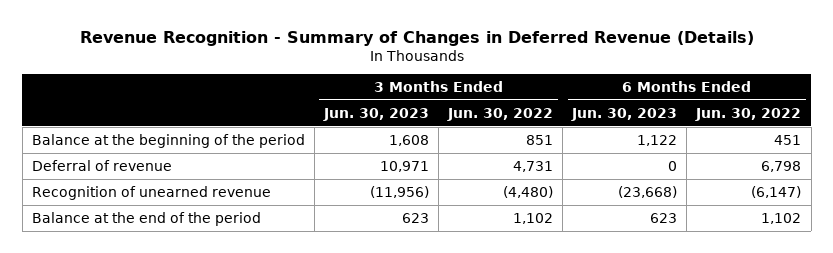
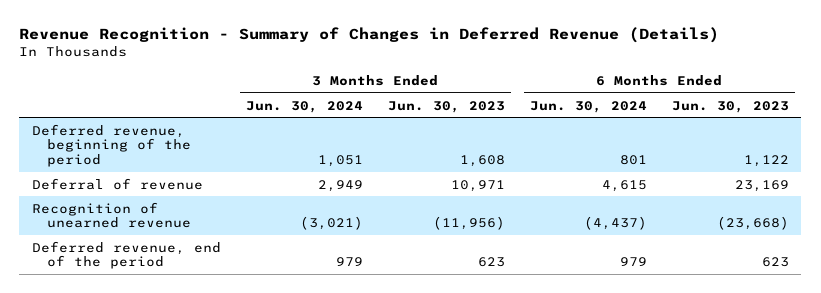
[447,107,554,121] Jun. 30, 2022 -> none
[695,107,802,121] Jun. 30, 2022 -> none
none -> [245,100,363,113] Jun. 30, 2024
none -> [529,100,647,113] Jun. 30, 2024
[31,133,305,148] Balance at the beginning of the period -> [31,123,192,168] Deferred revenue, beginning of the period
[668,160,678,171] 0 -> [734,179,789,192] 23,169
[31,211,261,226] Balance at the end of the period -> [31,240,221,270] Deferred revenue, end of the period

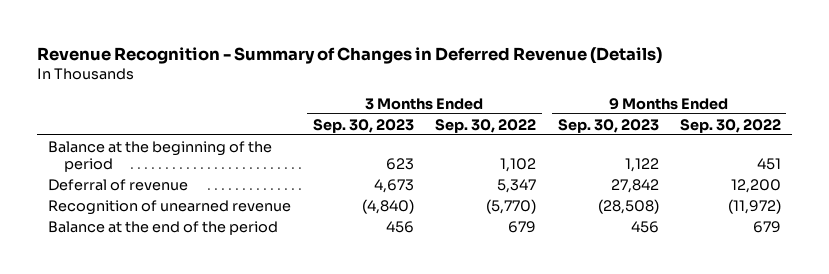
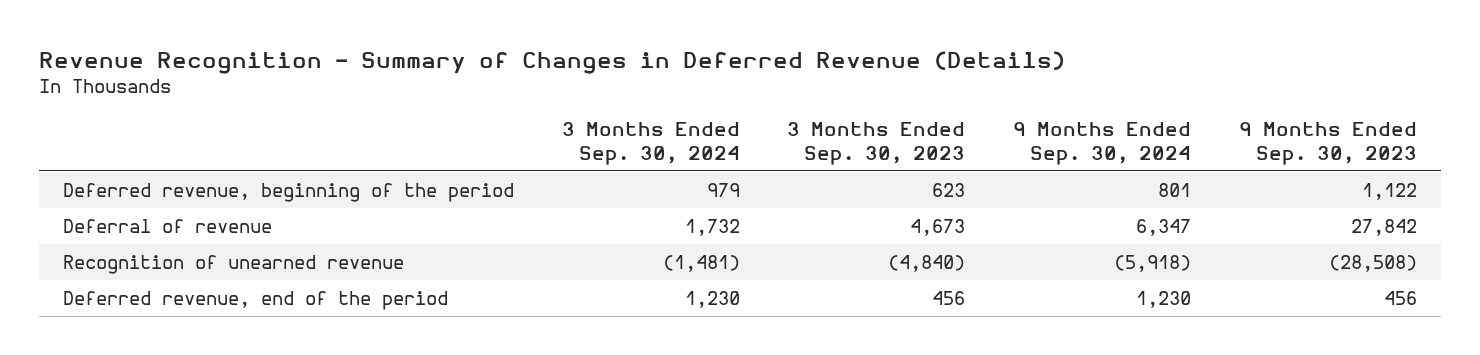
[435,118,537,133] Sep. 30, 2022 -> none
[680,118,782,133] Sep. 30, 2022 -> none
none -> [561,122,740,165] 3 Months Ended Sep. 30, 2024
none -> [1013,122,1192,165] 9 Months Ended Sep. 30, 2024
[48,140,273,172] Balance at the beginning of the period -> [62,183,514,203] Deferred revenue, beginning of the period
[48,220,279,235] Balance at the end of the period -> [62,291,448,311] Deferred revenue, end of the period

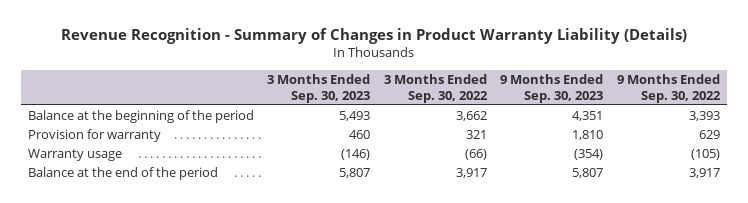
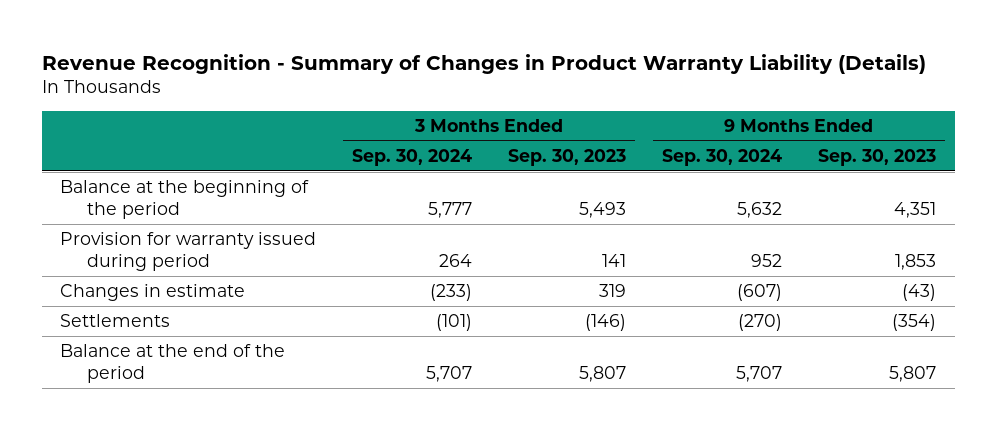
[383,73,488,103] 3 Months Ended Sep. 30, 2022 -> none
[616,73,721,103] 9 Months Ended Sep. 30, 2022 -> none
none -> [352,149,473,167] Sep. 30, 2024
none -> [662,149,783,167] Sep. 30, 2024
[27,129,161,143] Provision for warranty -> [60,232,317,271] Provision for warranty issued during period
[349,130,371,140] 460 -> [602,253,627,267] 141
[572,130,604,141] 1,810 -> [895,253,937,270] 1,853
none -> [60,284,246,302] Changes in estimate
[27,149,122,162] Warranty usage -> [60,314,171,328] Settlements

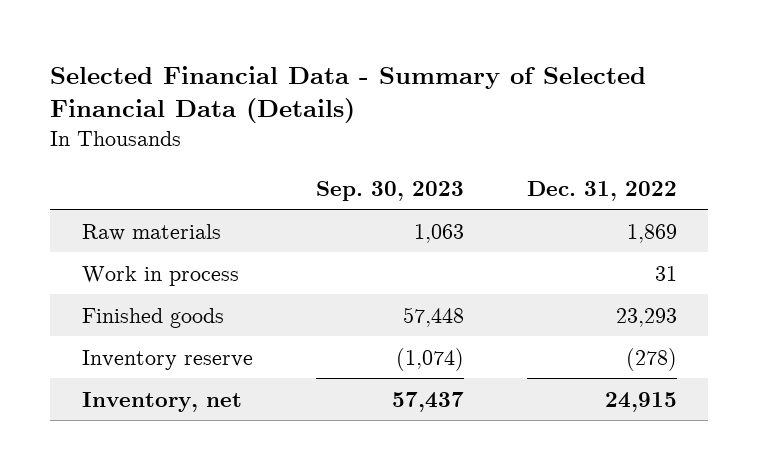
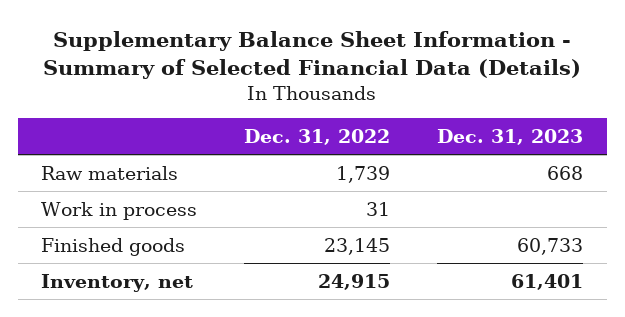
[50,65,647,123] Selected Financial Data - Summary of Selected Financial Data (Details) -> [43,30,582,80] Supplementary Balance Sheet Information - Summary of Selected Financial Data (Details)
[315,180,464,201] Sep. 30, 2023 -> none
none -> [437,128,584,145] Dec. 31, 2023
[626,223,677,243] 1,869 -> [336,165,391,183] 1,739
[81,349,253,370] Inventory reserve -> none
[615,307,677,327] 23,293 -> [324,237,391,255] 23,145

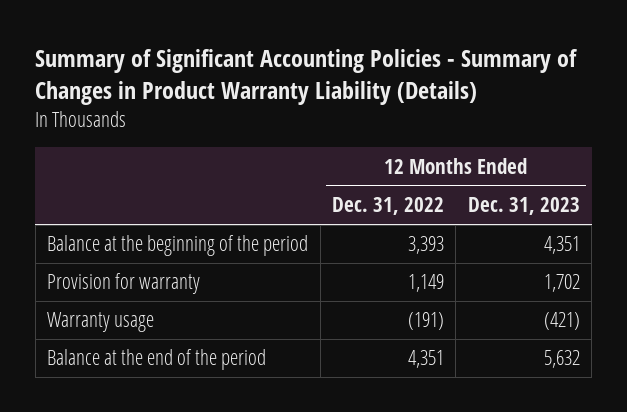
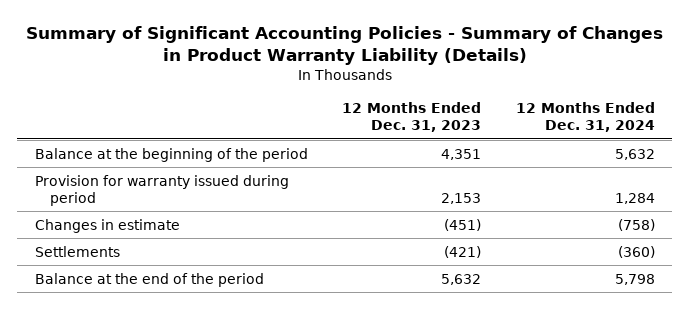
[332,197,445,216] Dec. 31, 2022 -> none
none -> [515,102,655,133] 12 Months Ended Dec. 31, 2024
[47,273,201,295] Provision for warranty -> [34,174,289,206] Provision for warranty issued during period
[543,274,580,293] 1,702 -> [441,192,482,204] 2,153
none -> [34,218,180,233] Changes in estimate
[47,312,155,333] Warranty usage -> [34,245,120,257] Settlements

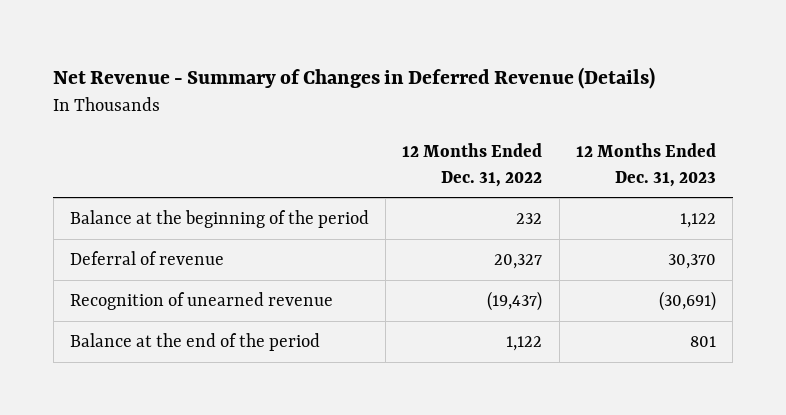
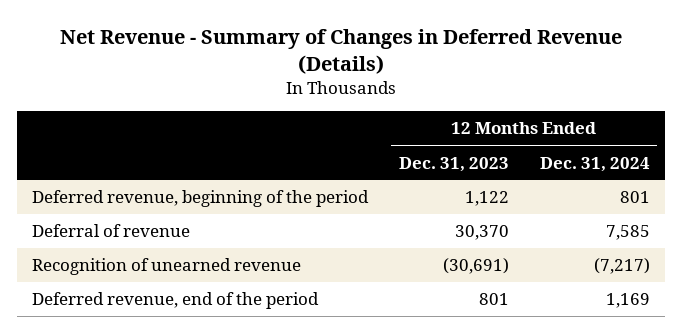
[402,142,543,187] 12 Months Ended Dec. 31, 2022 -> none
none -> [539,156,650,172] Dec. 31, 2024
[69,210,369,229] Balance at the beginning of the period -> [32,190,370,208] Deferred revenue, beginning of the period
[69,333,320,352] Balance at the end of the period -> [32,292,320,310] Deferred revenue, end of the period

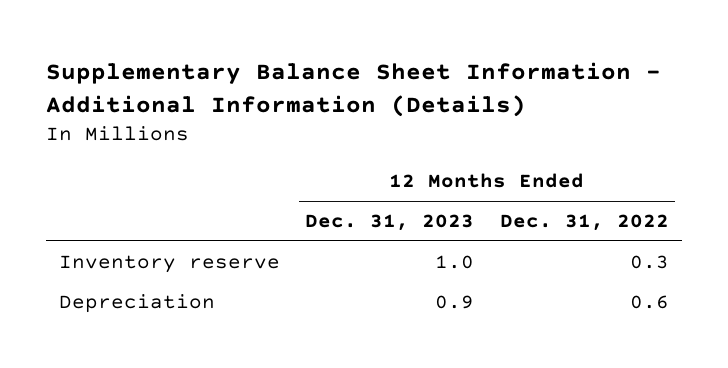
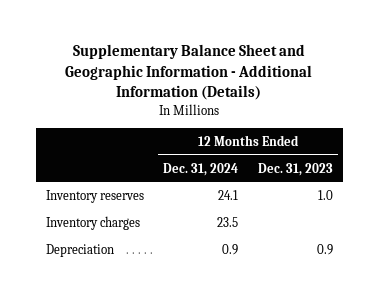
[45,61,661,117] Supplementary Balance Sheet Information - Additional Information (Details) -> [65,44,313,101] Supplementary Balance Sheet and Geographic Information - Additional Information (Details)
[499,214,669,232] Dec. 31, 2022 -> none
none -> [163,162,239,176] Dec. 31, 2024
[58,255,280,274] Inventory reserve -> [45,189,144,203] Inventory reserves
none -> [45,215,140,230] Inventory charges

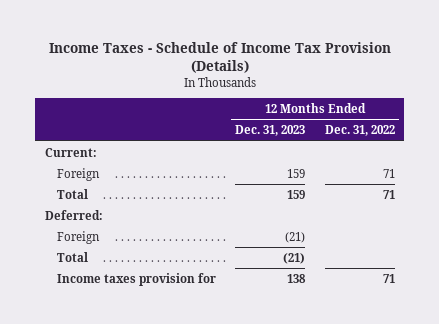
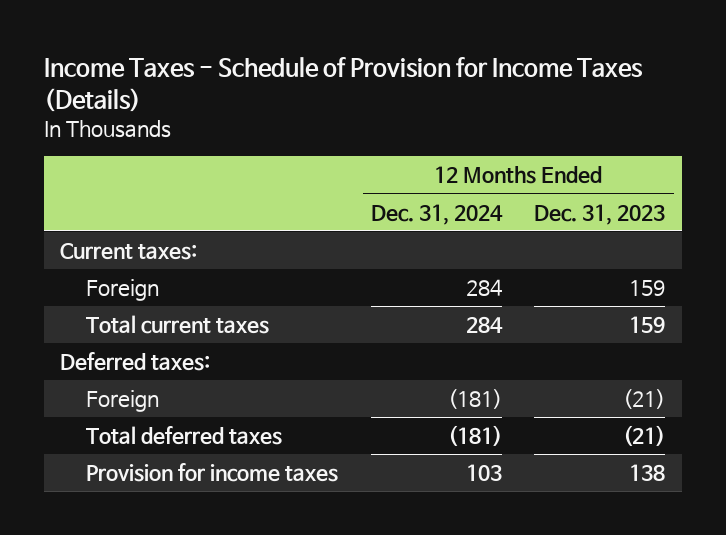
[48,42,391,74] Income Taxes - Schedule of Income Tax Provision (Details) -> [43,56,643,112] Income Taxes - Schedule of Provision for Income Taxes (Details)
[324,125,395,137] Dec. 31, 2022 -> none
none -> [370,203,503,225] Dec. 31, 2024
[44,147,97,157] Current: -> [60,243,198,261] Current taxes:
[57,188,89,199] Total -> [86,315,270,335] Total current taxes
[44,209,103,220] Deferred: -> [60,352,211,372] Deferred taxes:
[57,251,89,262] Total -> [86,426,283,446] Total deferred taxes
[57,272,217,286] Income taxes provision for -> [86,463,339,483] Provision for income taxes

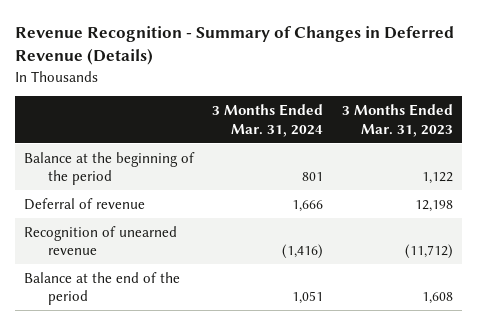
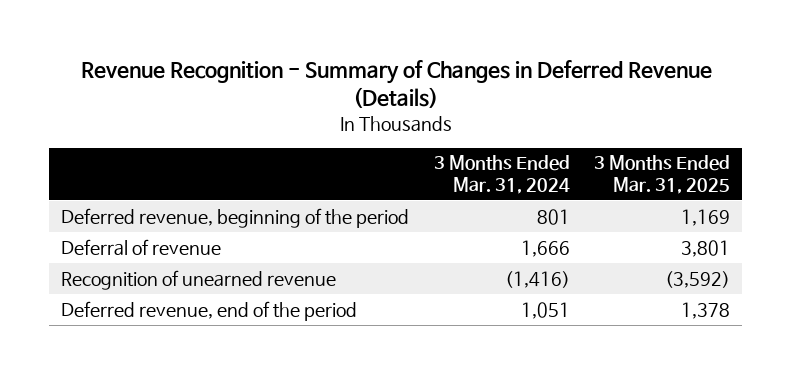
[341,104,453,137] 3 Months Ended Mar. 31, 2023 -> none
none -> [593,155,730,194] 3 Months Ended Mar. 31, 2025
[24,151,196,186] Balance at the beginning of the period -> [61,207,410,228] Deferred revenue, beginning of the period
[24,271,181,306] Balance at the end of the period -> [61,300,358,321] Deferred revenue, end of the period

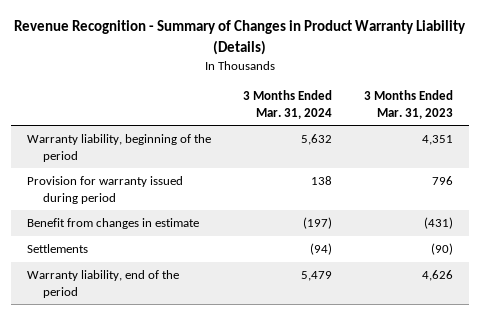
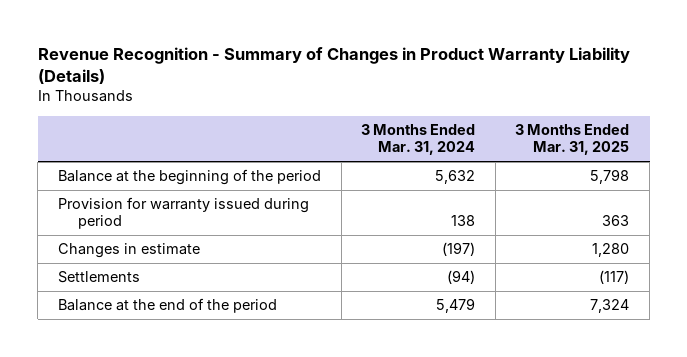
[364,90,454,119] 3 Months Ended Mar. 31, 2023 -> none
none -> [515,124,630,156] 3 Months Ended Mar. 31, 2025
[26,134,211,162] Warranty liability, beginning of the period -> [57,169,321,186] Balance at the beginning of the period
[26,218,199,230] Benefit from changes in estimate -> [57,243,200,259] Changes in estimate
[26,270,179,298] Warranty liability, end of the period -> [57,298,277,314] Balance at the end of the period

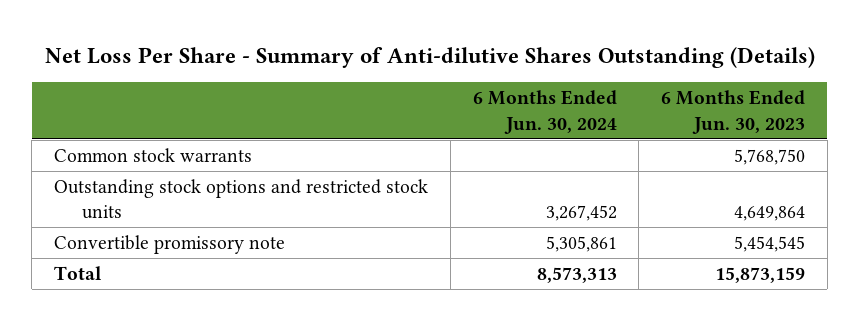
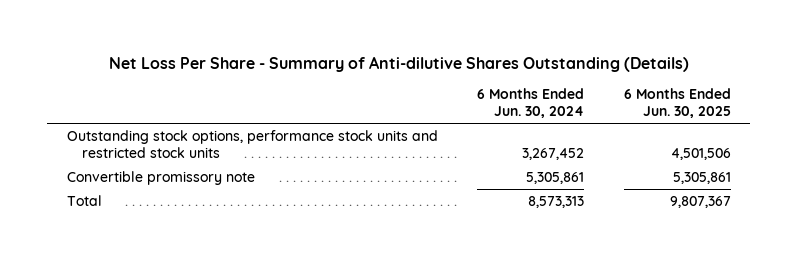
[661,90,806,134] 6 Months Ended Jun. 30, 2023 -> none
none -> [623,88,731,119] 6 Months Ended Jun. 30, 2025
[54,147,253,162] Common stock warrants -> none
[54,178,429,220] Outstanding stock options and restricted stock units -> [66,130,438,158] Outstanding stock options, performance stock units and restricted stock units

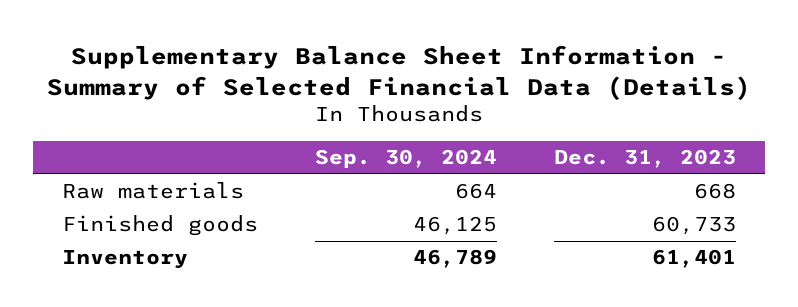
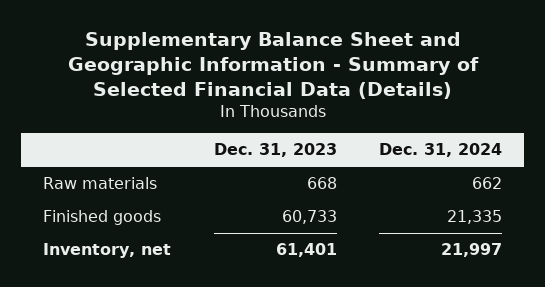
[46,44,751,100] Supplementary Balance Sheet Information - Summary of Selected Financial Data (Details) -> [67,32,479,99] Supplementary Balance Sheet and Geographic Information - Summary of Selected Financial Data (Details)
[314,149,497,169] Sep. 30, 2024 -> none
none -> [379,143,503,158] Dec. 31, 2024
[61,250,188,270] Inventory -> [42,243,171,259] Inventory, net

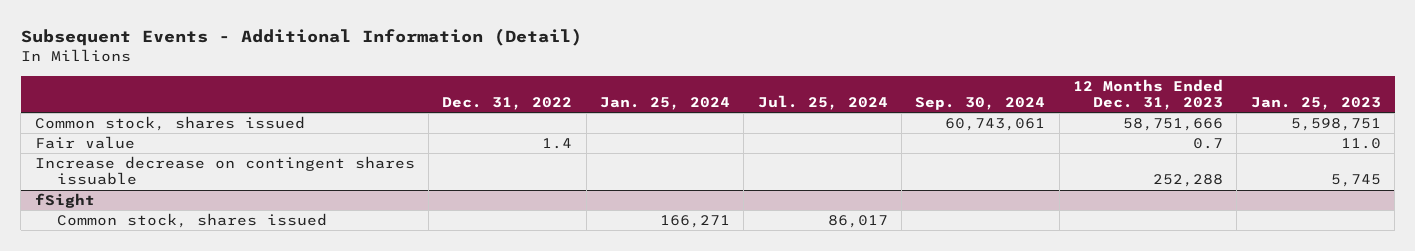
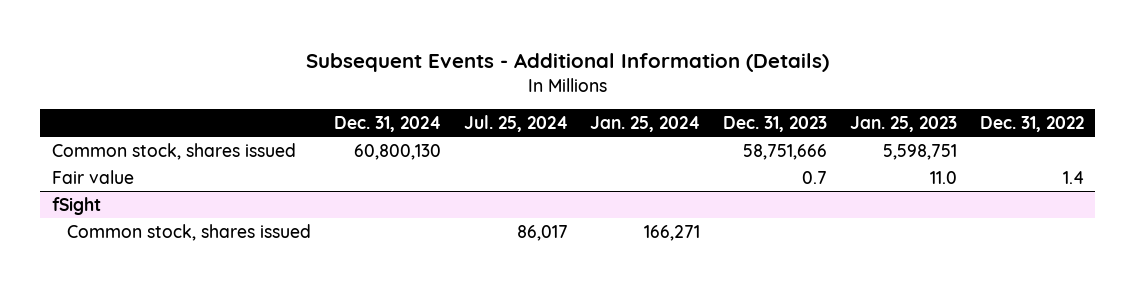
[20,28,582,47] Subsequent Events - Additional Information (Detail) -> [305,52,829,72] Subsequent Events - Additional Information (Details)
[915,96,1046,110] Sep. 30, 2024 -> none
[1073,78,1224,110] 12 Months Ended Dec. 31, 2023 -> none
none -> [333,116,441,133] Dec. 31, 2024
none -> [723,116,828,133] Dec. 31, 2023
[34,156,415,186] Increase decrease on contingent shares issuable -> none

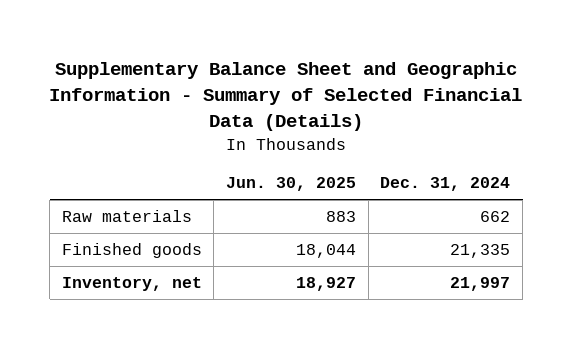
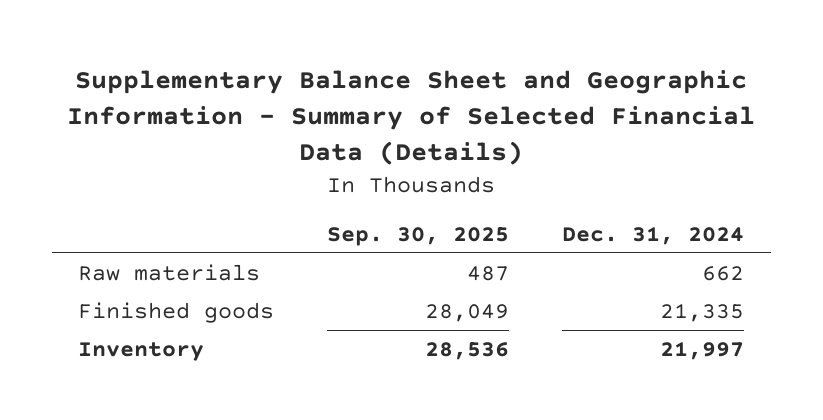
[226,177,357,192] Jun. 30, 2025 -> none
none -> [327,226,510,246] Sep. 30, 2025
[61,277,202,292] Inventory, net -> [78,341,205,361] Inventory

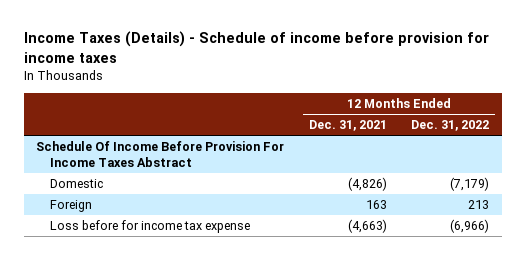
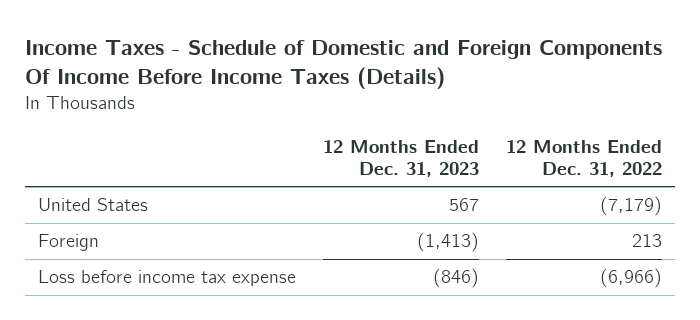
[23,31,489,64] Income Taxes (Details) - Schedule of income before provision for income taxes -> [25,39,663,89] Income Taxes - Schedule of Domestic and Foreign Components Of Income Before Income Taxes (Details)
[308,120,387,132] Dec. 31, 2021 -> none
none -> [323,139,480,177] 12 Months Ended Dec. 31, 2023
[36,141,285,167] Schedule Of Income Before Provision For Income Taxes Abstract -> none
[50,179,104,189] Domestic -> [38,198,149,212] United States
[50,220,251,234] Loss before for income tax expense -> [38,270,297,287] Loss before income tax expense

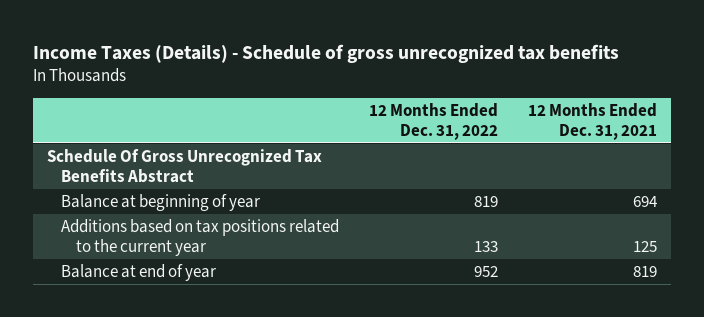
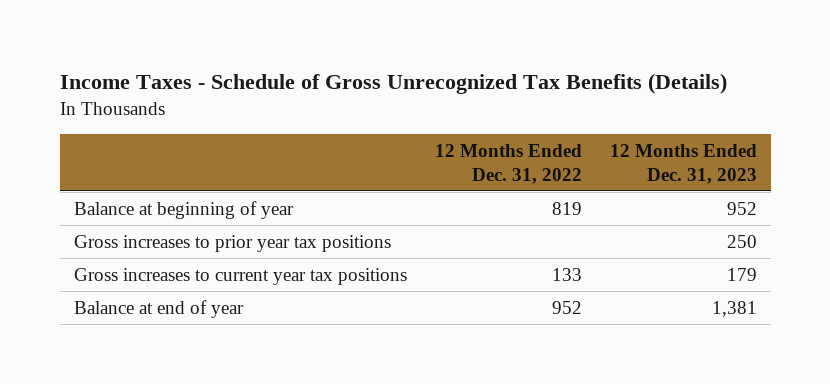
[32,43,619,63] Income Taxes (Details) - Schedule of gross unrecognized tax benefits -> [59,73,727,95] Income Taxes - Schedule of Gross Unrecognized Tax Benefits (Details)
[527,103,657,140] 12 Months Ended Dec. 31, 2021 -> none
none -> [609,143,757,184] 12 Months Ended Dec. 31, 2023
[47,149,323,183] Schedule Of Gross Unrecognized Tax Benefits Abstract -> none
none -> [73,234,391,252] Gross increases to prior year tax positions
[61,219,340,256] Additions based on tax positions related to the current year -> [73,267,407,285] Gross increases to current year tax positions

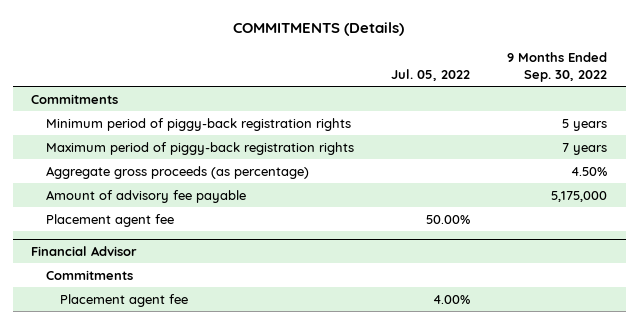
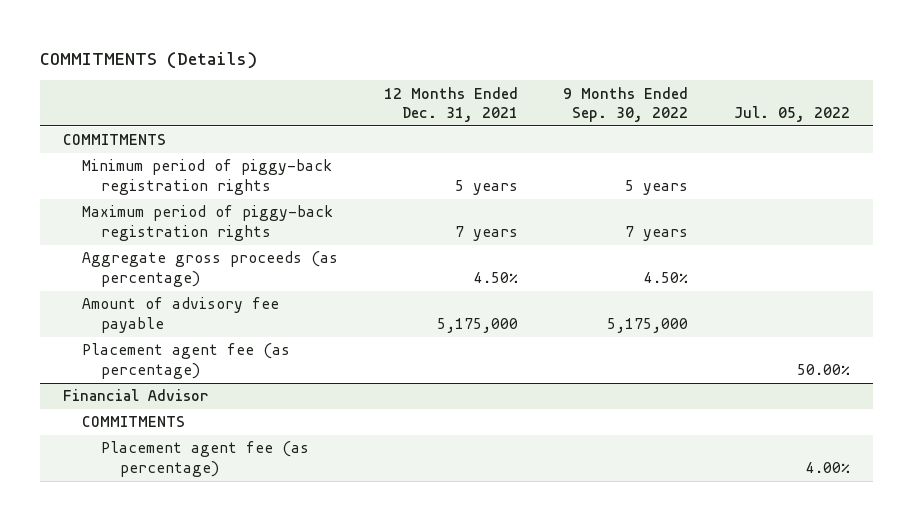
none -> [383,86,518,123] 12 Months Ended Dec. 31, 2021
[31,93,119,104] Commitments -> [63,134,167,146] COMMITMENTS
[45,213,174,227] Placement agent fee -> [82,343,291,380] Placement agent fee (as percentage)
[45,269,133,280] Commitments -> [82,416,186,428] COMMITMENTS
[59,293,188,307] Placement agent fee -> [101,441,310,478] Placement agent fee (as percentage)

